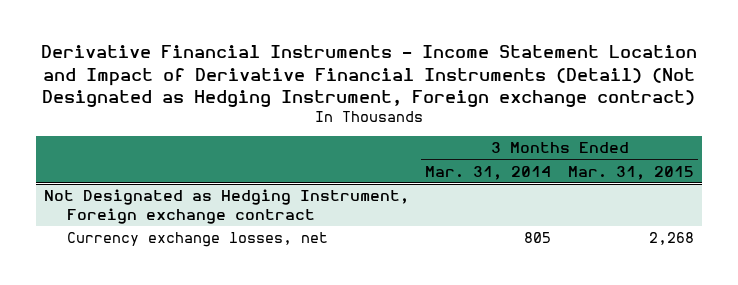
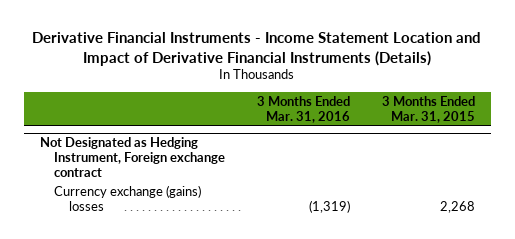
[40,45,697,107] Derivative Financial Instruments - Income Statement Location and Impact of Derivative Financial Instruments (Detail) (Not Designated as Hedging Instrument, Foreign exchange contract) -> [32,32,482,66] Derivative Financial Instruments - Income Statement Location and Impact of Derivative Financial Instruments (Details)
[425,165,552,180] Mar. 31, 2014 -> none
none -> [257,95,351,123] 3 Months Ended Mar. 31, 2016
[66,232,328,248] Currency exchange losses, net -> [54,184,202,211] Currency exchange (gains) losses

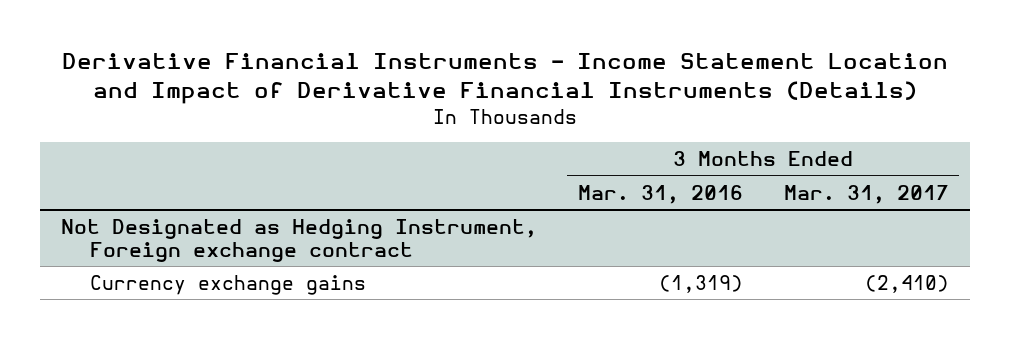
[382,95,476,123] 3 Months Ended Mar. 31, 2015 -> none
none -> [784,184,950,204] Mar. 31, 2017
[54,184,202,211] Currency exchange (gains) losses -> [90,274,367,295] Currency exchange gains

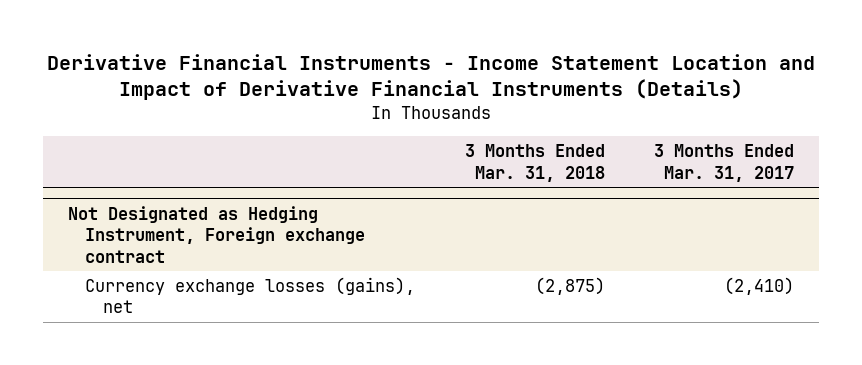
[577,184,743,204] Mar. 31, 2016 -> none
none -> [464,144,605,182] 3 Months Ended Mar. 31, 2018
[90,274,367,295] Currency exchange gains -> [85,276,416,314] Currency exchange losses (gains), net

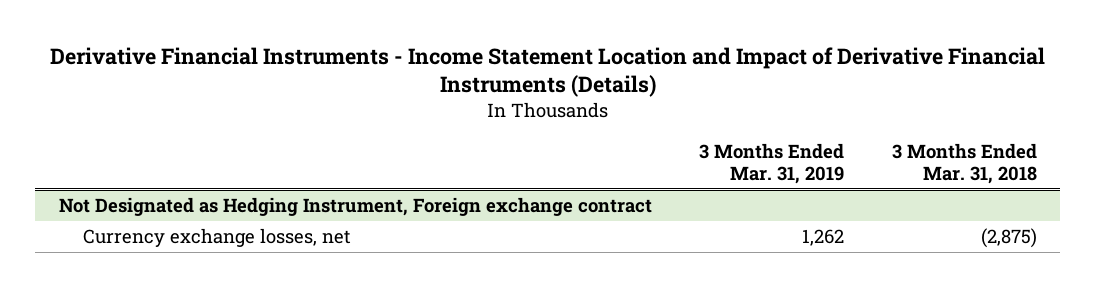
[654,144,795,182] 3 Months Ended Mar. 31, 2017 -> none
none -> [699,142,845,184] 3 Months Ended Mar. 31, 2019
[85,276,416,314] Currency exchange losses (gains), net -> [82,228,351,248] Currency exchange losses, net

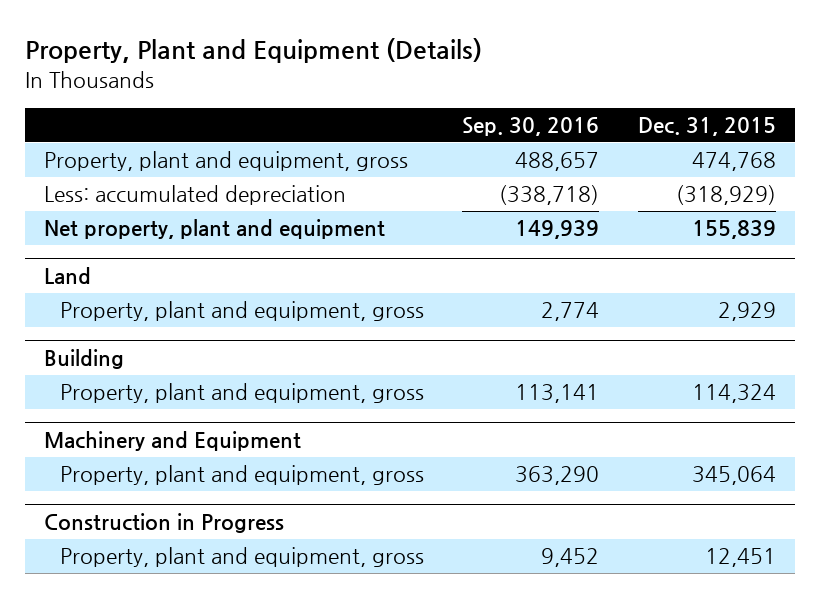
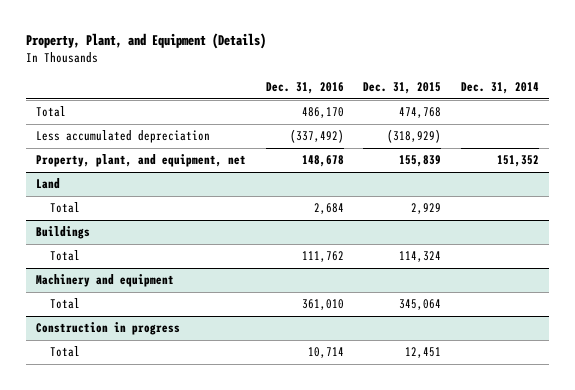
[24,37,482,63] Property, Plant and Equipment (Details) -> [25,33,266,50] Property, Plant, and Equipment (Details)
[462,117,600,137] Sep. 30, 2016 -> none
none -> [265,81,344,94] Dec. 31, 2016
none -> [461,81,540,94] Dec. 31, 2014
[44,151,409,172] Property, plant and equipment, gross -> [35,106,66,118] Total
[44,185,347,206] Less: accumulated depreciation -> [35,130,210,144] Less accumulated depreciation
[44,219,386,240] Net property, plant and equipment -> [35,154,246,168] Property, plant, and equipment, net
[60,301,425,322] Property, plant and equipment, gross -> [49,202,80,214] Total
[44,349,125,370] Building -> [35,226,90,240] Buildings
[60,383,425,404] Property, plant and equipment, gross -> [49,250,80,262] Total
[44,431,302,452] Machinery and Equipment -> [35,274,174,288] Machinery and equipment
[60,465,425,486] Property, plant and equipment, gross -> [49,298,80,310] Total
[44,513,285,534] Construction in Progress -> [35,322,180,336] Construction in progress
[60,547,425,568] Property, plant and equipment, gross -> [49,346,80,358] Total

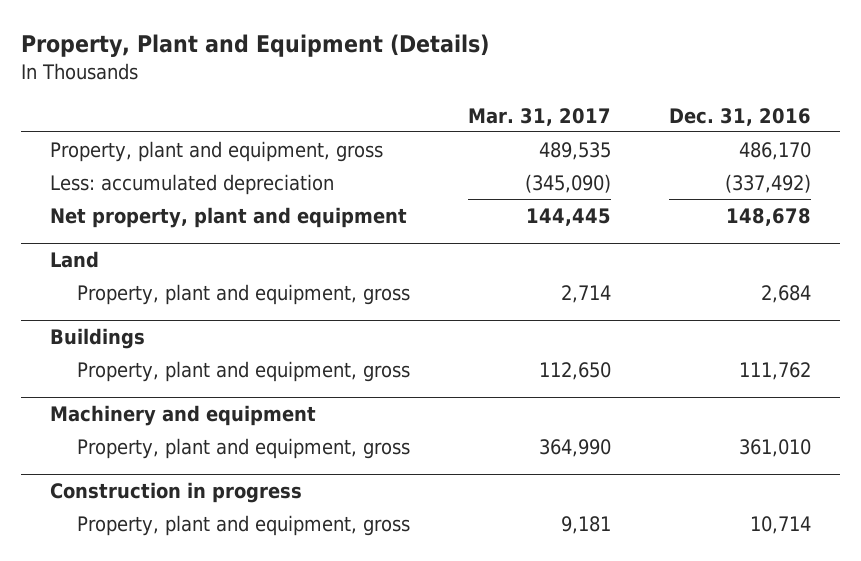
[25,33,266,50] Property, Plant, and Equipment (Details) -> [21,34,490,58] Property, Plant and Equipment (Details)
[363,81,442,94] Dec. 31, 2015 -> none
[461,81,540,94] Dec. 31, 2014 -> none
none -> [467,107,611,126] Mar. 31, 2017
[35,106,66,118] Total -> [50,140,384,162] Property, plant and equipment, gross
[35,130,210,144] Less accumulated depreciation -> [50,173,335,195] Less: accumulated depreciation
[35,154,246,168] Property, plant, and equipment, net -> [50,206,408,228] Net property, plant and equipment
[49,202,80,214] Total -> [76,283,410,305] Property, plant and equipment, gross
[49,250,80,262] Total -> [76,360,410,382] Property, plant and equipment, gross
[49,298,80,310] Total -> [76,437,410,459] Property, plant and equipment, gross
[49,346,80,358] Total -> [76,514,410,536] Property, plant and equipment, gross

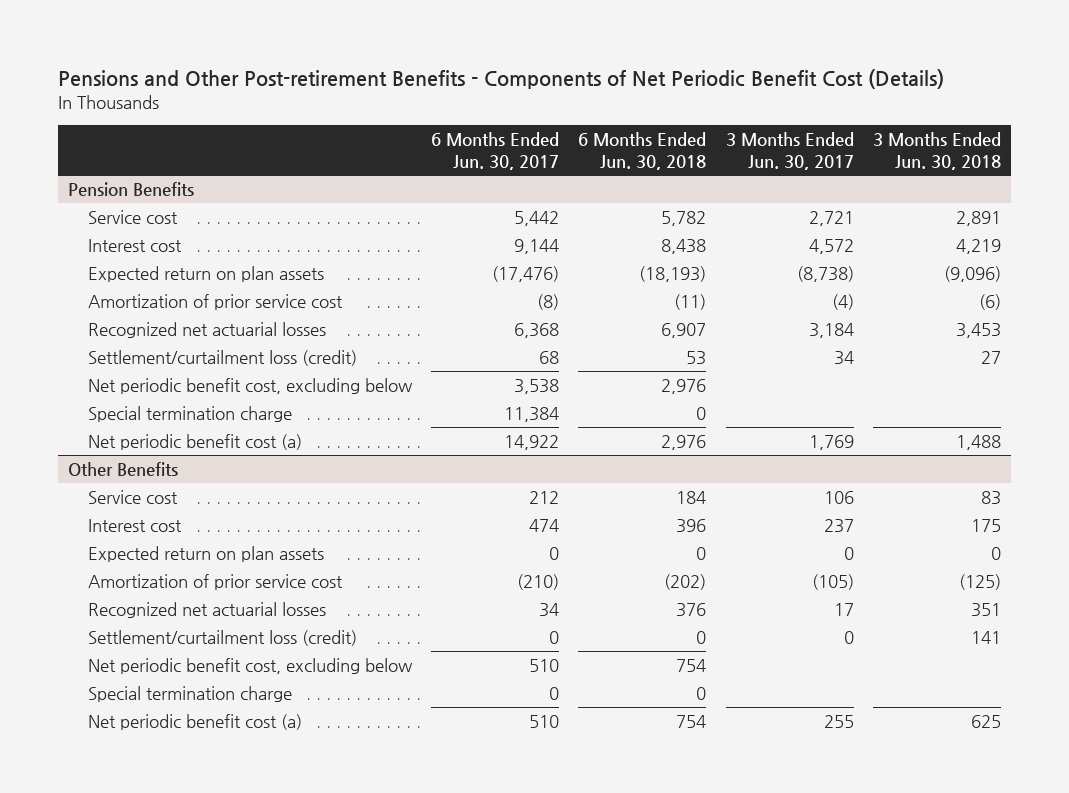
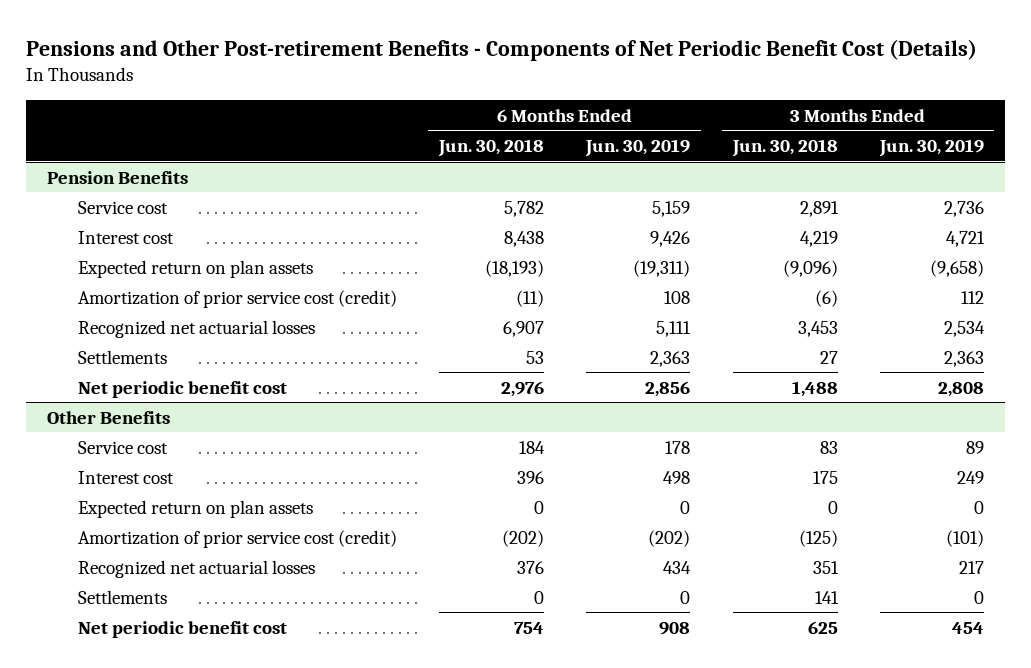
[430,132,559,170] 6 Months Ended Jun. 30, 2017 -> none
[725,132,854,170] 3 Months Ended Jun. 30, 2017 -> none
none -> [585,139,691,158] Jun. 30, 2019
none -> [878,139,984,158] Jun. 30, 2019
[87,293,343,310] Amortization of prior service cost -> [77,289,397,308] Amortization of prior service cost (credit)
[87,377,413,394] Net periodic benefit cost, excluding below -> none
[87,405,292,422] Special termination charge -> none
[87,349,357,366] Settlement/curtailment loss (credit) -> [77,349,167,364] Settlements
[87,433,302,450] Net periodic benefit cost (a) -> [77,380,287,398] Net periodic benefit cost
[87,573,343,590] Amortization of prior service cost -> [77,529,397,548] Amortization of prior service cost (credit)
[87,657,413,674] Net periodic benefit cost, excluding below -> none
[87,685,292,702] Special termination charge -> none
[87,629,357,646] Settlement/curtailment loss (credit) -> [77,589,167,604] Settlements
[87,713,302,730] Net periodic benefit cost (a) -> [77,620,287,638] Net periodic benefit cost

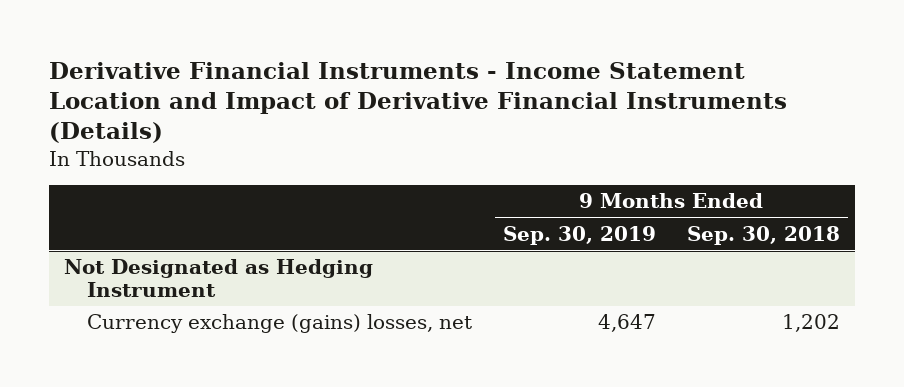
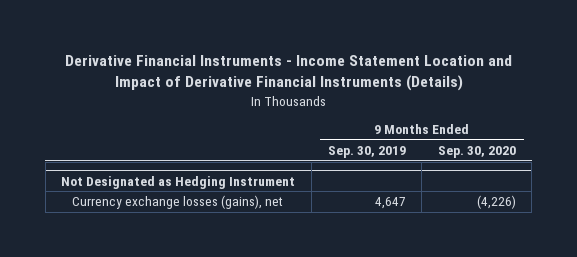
[686,225,840,245] Sep. 30, 2018 -> none
none -> [437,146,516,159] Sep. 30, 2020
[86,314,472,334] Currency exchange (gains) losses, net -> [72,195,284,210] Currency exchange losses (gains), net

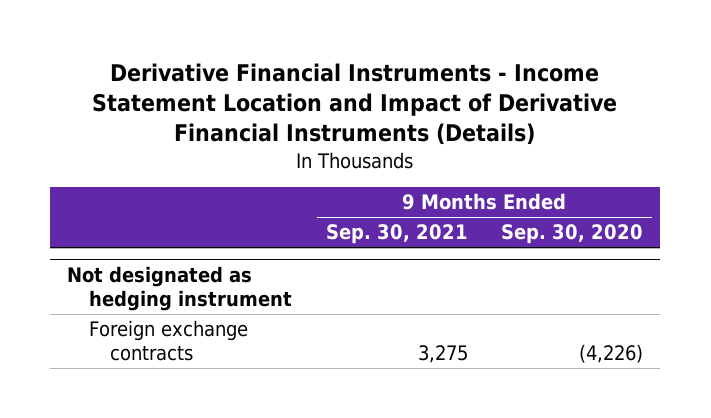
[327,146,406,159] Sep. 30, 2019 -> none
none -> [325,224,468,245] Sep. 30, 2021
[61,175,296,189] Not Designated as Hedging Instrument -> [67,266,292,311] Not designated as hedging instrument
[72,195,284,210] Currency exchange losses (gains), net -> [88,320,248,362] Foreign exchange contracts

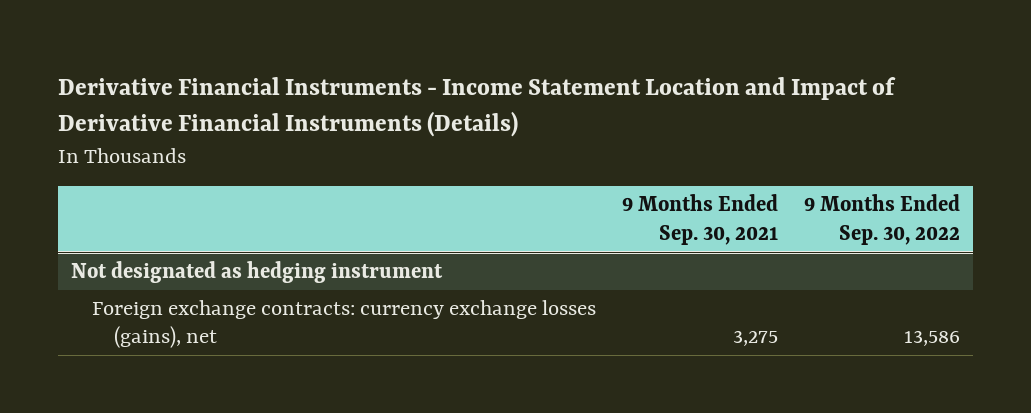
[501,224,644,245] Sep. 30, 2020 -> none
none -> [803,194,960,245] 9 Months Ended Sep. 30, 2022
[88,320,248,362] Foreign exchange contracts -> [92,300,597,349] Foreign exchange contracts: currency exchange losses (gains), net

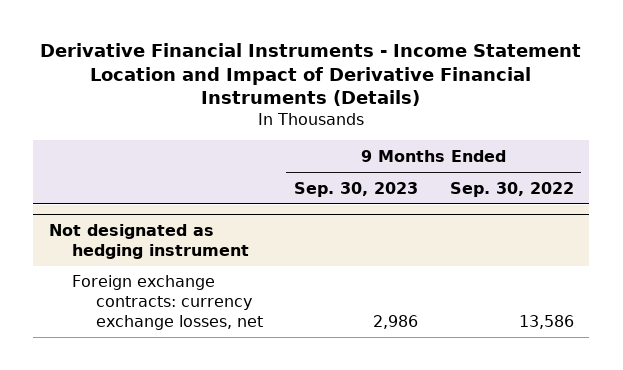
[621,194,778,245] 9 Months Ended Sep. 30, 2021 -> none
none -> [294,181,419,197] Sep. 30, 2023
[92,300,597,349] Foreign exchange contracts: currency exchange losses (gains), net -> [72,275,263,331] Foreign exchange contracts: currency exchange losses, net

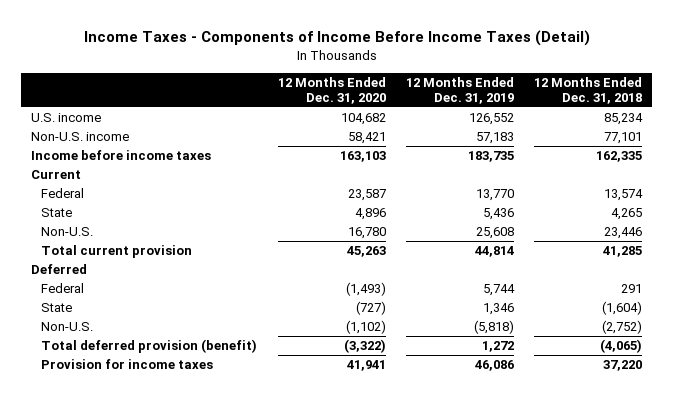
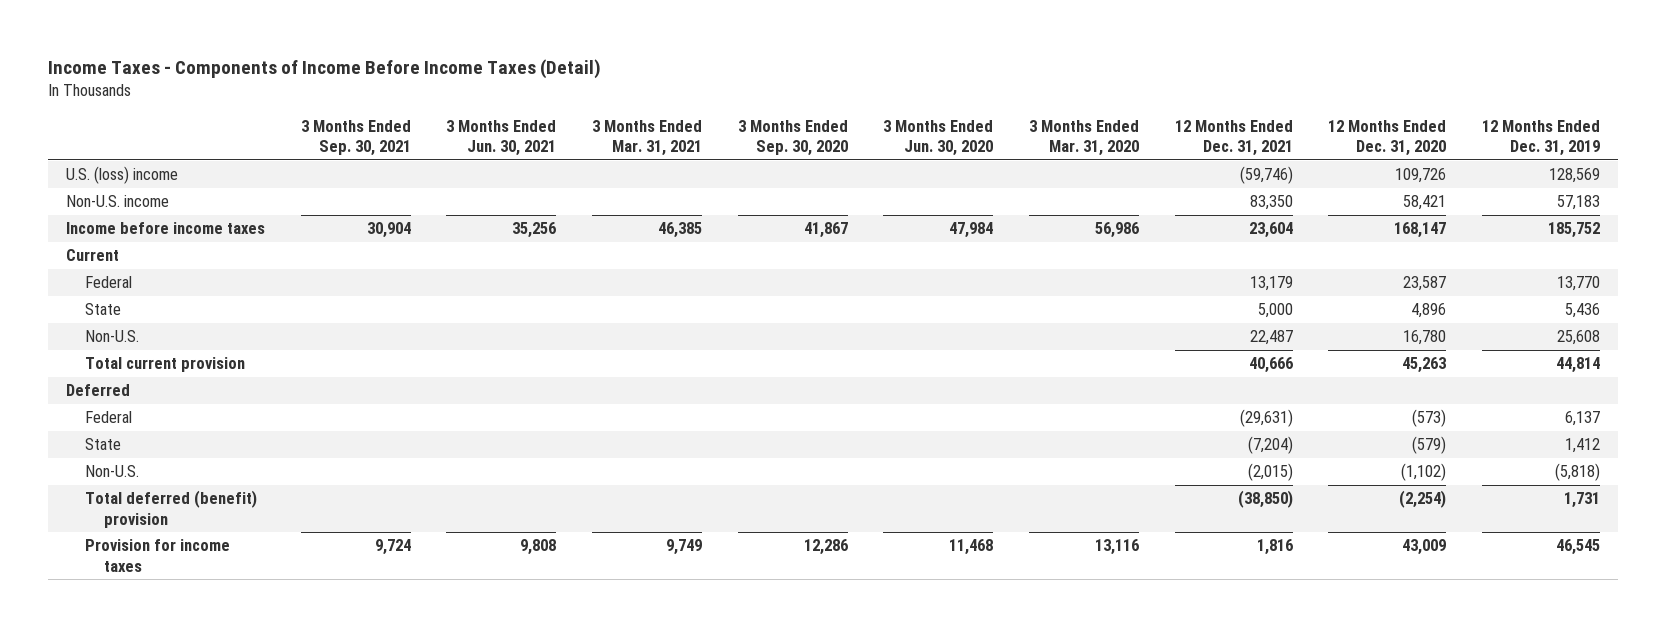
[534,76,643,105] 12 Months Ended Dec. 31, 2018 -> none
none -> [300,119,411,156] 3 Months Ended Sep. 30, 2021
none -> [446,119,557,156] 3 Months Ended Jun. 30, 2021
none -> [591,119,702,156] 3 Months Ended Mar. 31, 2021
none -> [737,119,848,156] 3 Months Ended Sep. 30, 2020
none -> [883,119,994,156] 3 Months Ended Jun. 30, 2020
none -> [1028,119,1139,156] 3 Months Ended Mar. 31, 2020
none -> [1174,119,1293,156] 12 Months Ended Dec. 31, 2021
[31,113,102,123] U.S. income -> [65,166,178,185] U.S. (loss) income
[340,113,386,126] 104,682 -> [1395,168,1447,184] 109,726
[468,113,514,126] 126,552 -> [1548,168,1600,184] 128,569
[339,151,386,163] 163,103 -> [1394,222,1447,239] 168,147
[467,151,514,163] 183,735 -> [1547,222,1600,239] 185,752
[345,282,386,297] (1,493) -> [1412,409,1447,428] (573)
[482,284,515,297] 5,744 -> [1564,411,1600,427] 6,137
[355,301,386,316] (727) -> [1412,436,1447,455] (579)
[482,303,514,316] 1,346 -> [1564,438,1600,454] 1,412
[41,339,258,354] Total deferred provision (benefit) -> [84,490,257,528] Total deferred (benefit) provision
[343,339,386,354] (3,322) -> [1399,490,1447,509] (2,254)
[481,341,514,353] 1,272 -> [1563,492,1600,509] 1,731
[346,360,386,372] 41,941 -> [1402,539,1447,556] 43,009
[474,360,514,372] 46,086 -> [1555,539,1600,556] 46,545

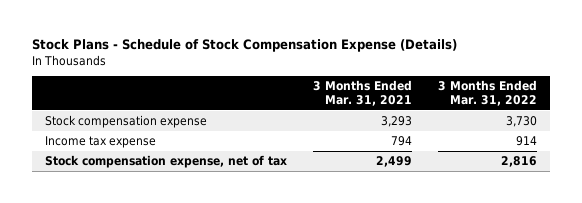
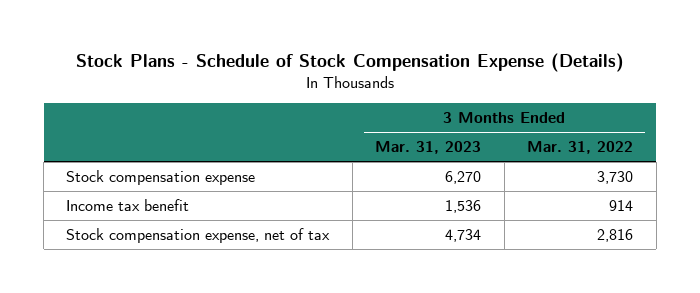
[312,80,412,107] 3 Months Ended Mar. 31, 2021 -> none
none -> [375,141,482,155] Mar. 31, 2023
[44,136,156,149] Income tax expense -> [66,198,190,211] Income tax benefit

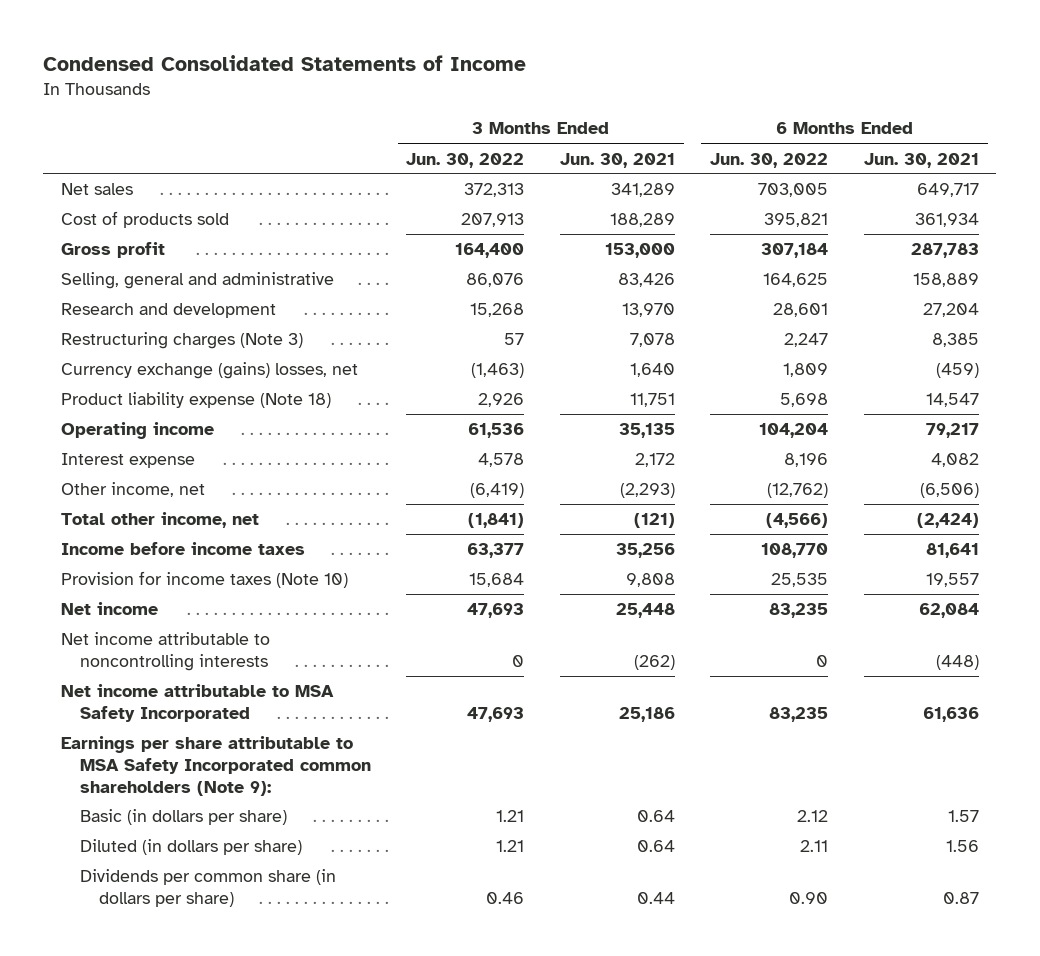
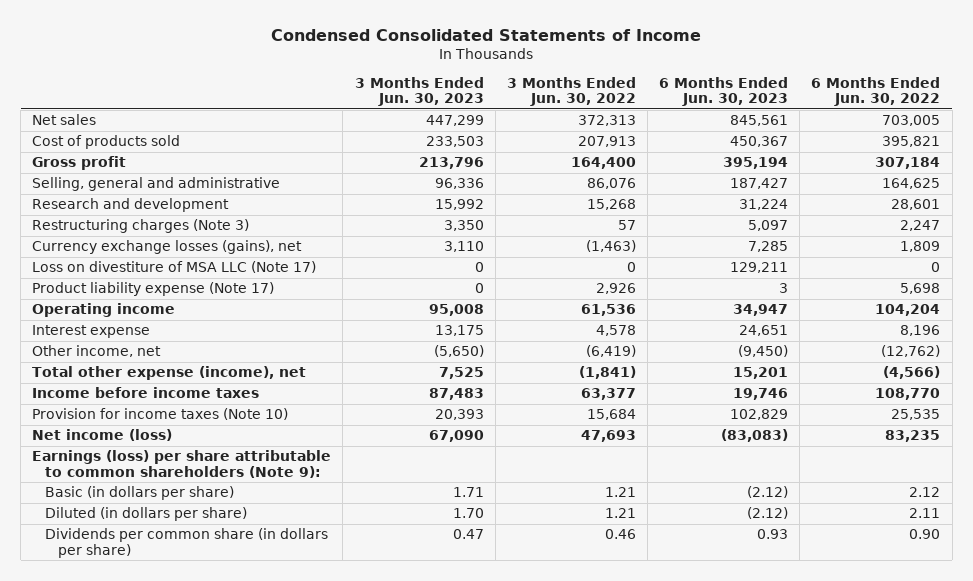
[559,152,675,168] Jun. 30, 2021 -> none
[863,152,979,168] Jun. 30, 2021 -> none
none -> [354,76,484,107] 3 Months Ended Jun. 30, 2023
none -> [659,76,789,107] 6 Months Ended Jun. 30, 2023
[60,362,358,380] Currency exchange (gains) losses, net -> [32,240,303,255] Currency exchange losses (gains), net
none -> [32,261,317,274] Loss on divestiture of MSA LLC (Note 17)
[60,392,331,409] Product liability expense (Note 18) -> [32,282,275,297] Product liability expense (Note 17)
[60,512,259,529] Total other income, net -> [32,366,307,381] Total other expense (income), net
[60,602,158,616] Net income -> none
[60,632,270,671] Net income attributable to noncontrolling interests -> none
[60,684,334,722] Net income attributable to MSA Safety Incorporated -> [32,429,173,442] Net income (loss)
[60,736,372,796] Earnings per share attributable to MSA Safety Incorporated common shareholders (Note 9): -> [32,450,332,478] Earnings (loss) per share attributable to common shareholders (Note 9):

